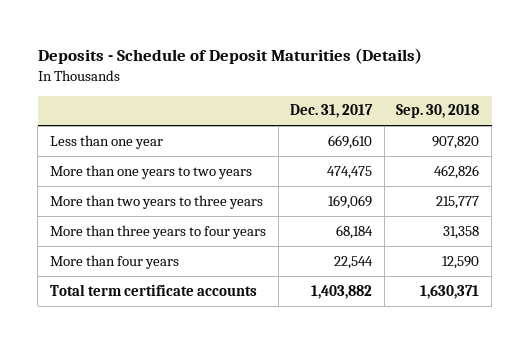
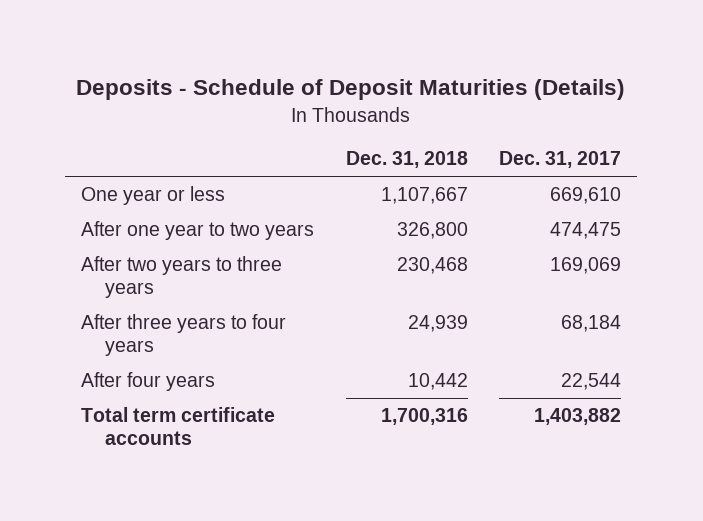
[396,104,480,119] Sep. 30, 2018 -> none
none -> [345,151,468,169] Dec. 31, 2018
[49,134,163,149] Less than one year -> [81,186,226,206] One year or less
[49,164,252,179] More than one years to two years -> [81,221,315,241] After one year to two years
[49,194,263,209] More than two years to three years -> [81,256,283,298] After two years to three years
[49,224,266,239] More than three years to four years -> [81,314,287,356] After three years to four years
[49,254,179,269] More than four years -> [81,372,216,392] After four years

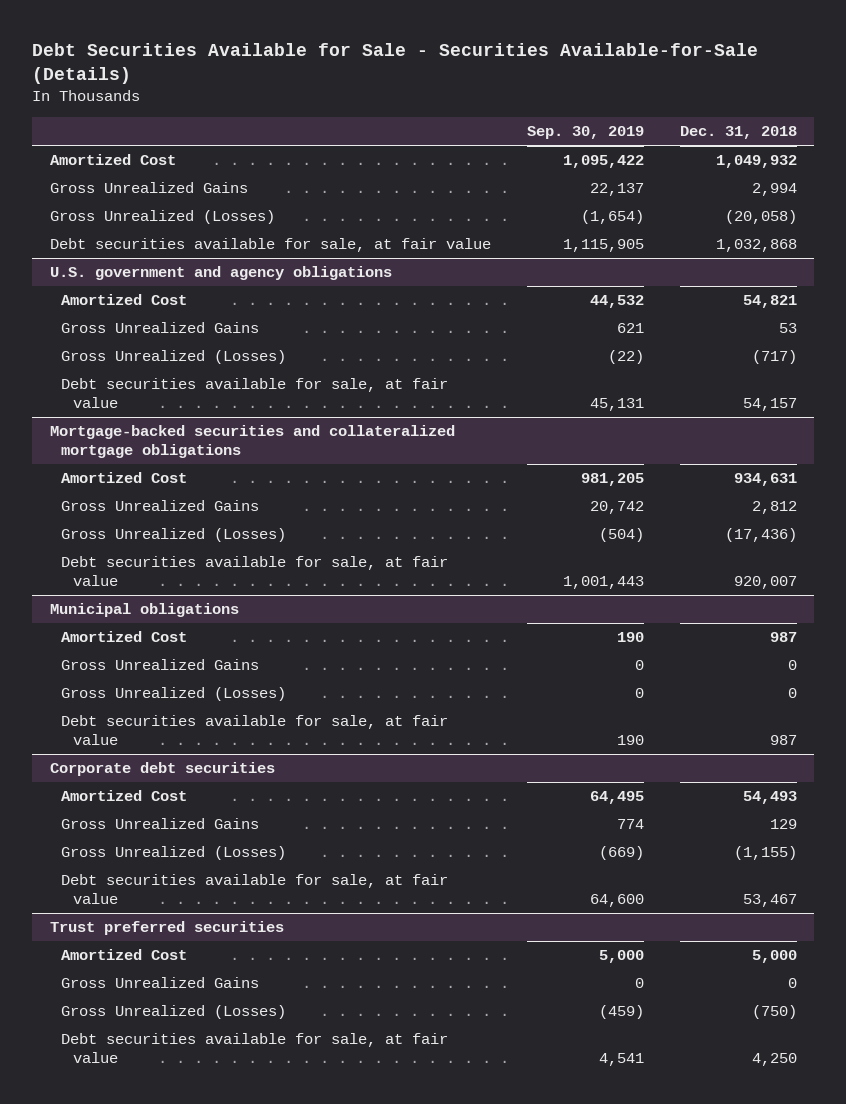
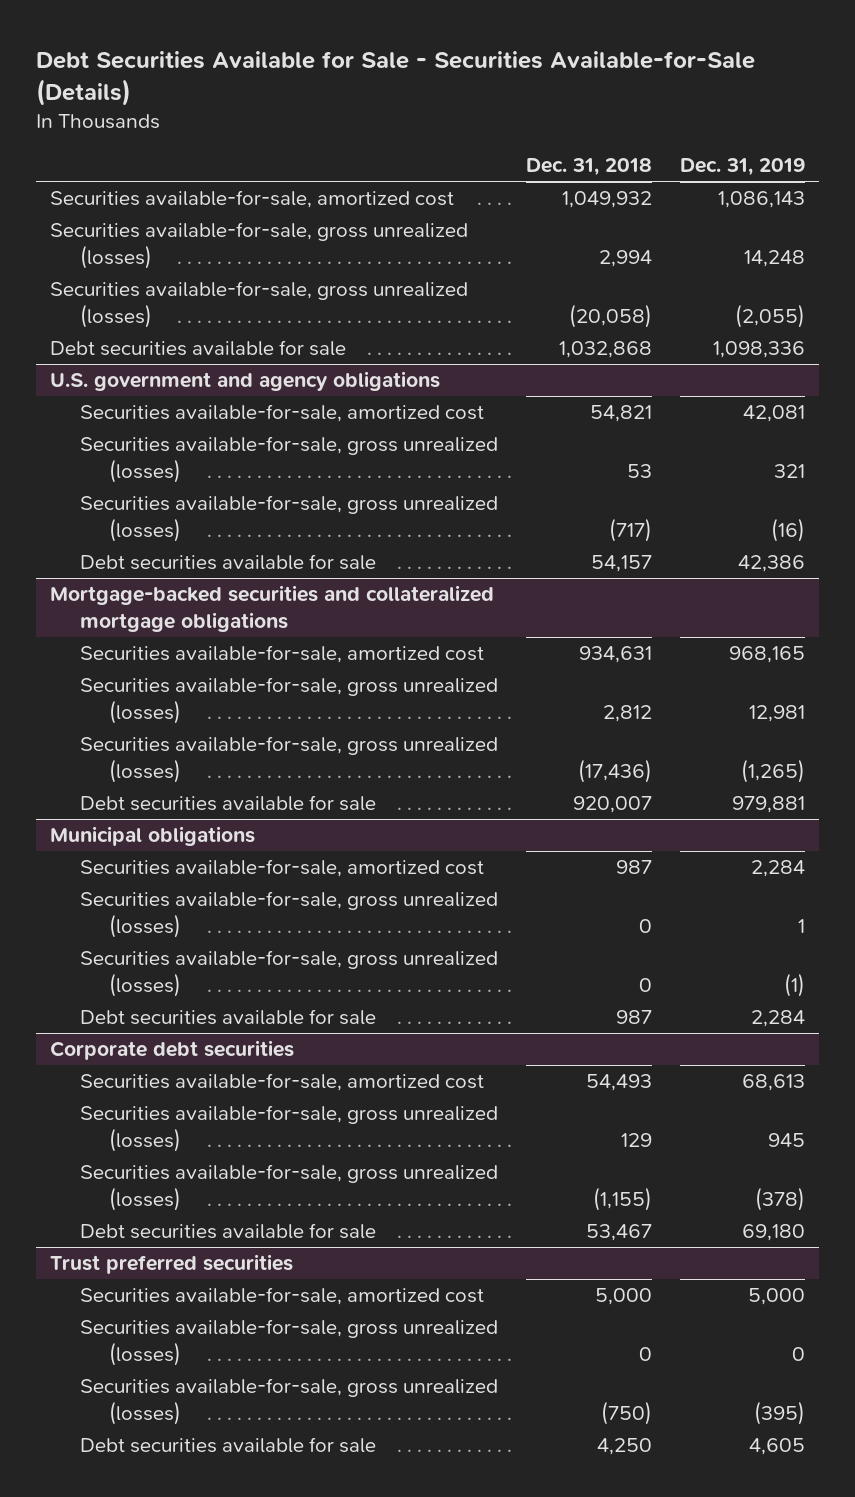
[526,126,644,140] Sep. 30, 2019 -> none
none -> [680,158,806,177] Dec. 31, 2019
[49,154,176,166] Amortized Cost -> [49,190,454,209] Securities available-for-sale, amortized cost
[49,182,248,194] Gross Unrealized Gains -> [49,222,468,269] Securities available-for-sale, gross unrealized (losses)
[49,210,275,225] Gross Unrealized (Losses) -> [49,281,468,328] Securities available-for-sale, gross unrealized (losses)
[49,238,491,253] Debt securities available for sale, at fair value -> [49,340,346,357] Debt securities available for sale
[61,294,188,306] Amortized Cost -> [79,404,484,423] Securities available-for-sale, amortized cost
[61,322,260,334] Gross Unrealized Gains -> [79,436,498,483] Securities available-for-sale, gross unrealized (losses)
[61,350,287,365] Gross Unrealized (Losses) -> [79,495,498,542] Securities available-for-sale, gross unrealized (losses)
[61,378,449,409] Debt securities available for sale, at fair value -> [79,554,376,571] Debt securities available for sale
[61,472,188,484] Amortized Cost -> [79,645,484,664] Securities available-for-sale, amortized cost
[61,500,260,512] Gross Unrealized Gains -> [79,677,498,724] Securities available-for-sale, gross unrealized (losses)
[61,528,287,543] Gross Unrealized (Losses) -> [79,736,498,783] Securities available-for-sale, gross unrealized (losses)
[61,556,449,587] Debt securities available for sale, at fair value -> [79,795,376,812] Debt securities available for sale
[61,631,188,643] Amortized Cost -> [79,859,484,878] Securities available-for-sale, amortized cost
[61,659,260,671] Gross Unrealized Gains -> [79,891,498,938] Securities available-for-sale, gross unrealized (losses)
[61,687,287,702] Gross Unrealized (Losses) -> [79,950,498,997] Securities available-for-sale, gross unrealized (losses)
[61,715,449,746] Debt securities available for sale, at fair value -> [79,1009,376,1026] Debt securities available for sale
[61,790,188,802] Amortized Cost -> [79,1073,484,1092] Securities available-for-sale, amortized cost
[61,818,260,830] Gross Unrealized Gains -> [79,1105,498,1152] Securities available-for-sale, gross unrealized (losses)
[61,846,287,861] Gross Unrealized (Losses) -> [79,1164,498,1211] Securities available-for-sale, gross unrealized (losses)
[61,874,449,905] Debt securities available for sale, at fair value -> [79,1223,376,1240] Debt securities available for sale
[61,949,188,961] Amortized Cost -> [79,1287,484,1306] Securities available-for-sale, amortized cost
[61,977,260,989] Gross Unrealized Gains -> [79,1319,498,1366] Securities available-for-sale, gross unrealized (losses)
[61,1005,287,1020] Gross Unrealized (Losses) -> [79,1378,498,1425] Securities available-for-sale, gross unrealized (losses)
[61,1033,449,1064] Debt securities available for sale, at fair value -> [79,1437,376,1454] Debt securities available for sale

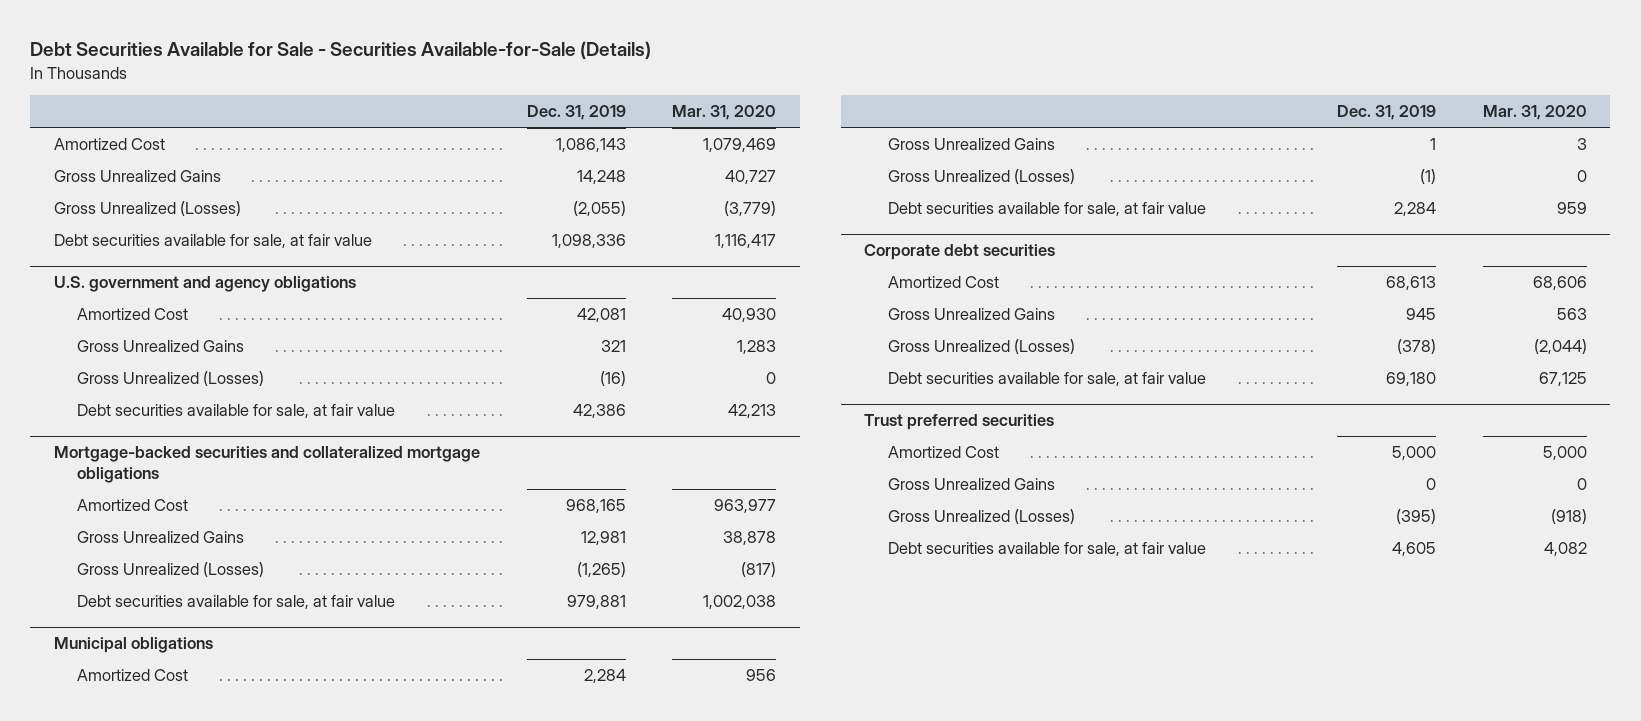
[525,158,652,177] Dec. 31, 2018 -> none
none -> [672,105,777,121] Mar. 31, 2020
[49,190,454,209] Securities available-for-sale, amortized cost -> [53,138,165,151] Amortized Cost
[49,222,468,269] Securities available-for-sale, gross unrealized (losses) -> [53,170,221,183] Gross Unrealized Gains
[49,281,468,328] Securities available-for-sale, gross unrealized (losses) -> [53,201,241,217] Gross Unrealized (Losses)
[49,340,346,357] Debt securities available for sale -> [53,234,372,249] Debt securities available for sale, at fair value
[79,404,484,423] Securities available-for-sale, amortized cost -> [77,308,189,321] Amortized Cost
[79,436,498,483] Securities available-for-sale, gross unrealized (losses) -> [77,340,245,353] Gross Unrealized Gains
[79,495,498,542] Securities available-for-sale, gross unrealized (losses) -> [77,371,265,387] Gross Unrealized (Losses)
[79,554,376,571] Debt securities available for sale -> [77,404,396,419] Debt securities available for sale, at fair value
[79,645,484,664] Securities available-for-sale, amortized cost -> [77,499,189,512] Amortized Cost
[79,677,498,724] Securities available-for-sale, gross unrealized (losses) -> [77,531,245,544] Gross Unrealized Gains
[79,736,498,783] Securities available-for-sale, gross unrealized (losses) -> [77,562,265,578] Gross Unrealized (Losses)
[79,795,376,812] Debt securities available for sale -> [77,595,396,610] Debt securities available for sale, at fair value
[79,859,484,878] Securities available-for-sale, amortized cost -> [77,669,189,682] Amortized Cost
[79,891,498,938] Securities available-for-sale, gross unrealized (losses) -> [887,138,1055,151] Gross Unrealized Gains
[79,950,498,997] Securities available-for-sale, gross unrealized (losses) -> [887,169,1075,185] Gross Unrealized (Losses)
[79,1009,376,1026] Debt securities available for sale -> [887,202,1206,217] Debt securities available for sale, at fair value
[79,1073,484,1092] Securities available-for-sale, amortized cost -> [887,276,999,289] Amortized Cost
[79,1105,498,1152] Securities available-for-sale, gross unrealized (losses) -> [887,308,1055,321] Gross Unrealized Gains
[79,1164,498,1211] Securities available-for-sale, gross unrealized (losses) -> [887,339,1075,355] Gross Unrealized (Losses)
[79,1223,376,1240] Debt securities available for sale -> [887,372,1206,387] Debt securities available for sale, at fair value
[79,1287,484,1306] Securities available-for-sale, amortized cost -> [887,446,999,459] Amortized Cost
[79,1319,498,1366] Securities available-for-sale, gross unrealized (losses) -> [887,478,1055,491] Gross Unrealized Gains
[79,1378,498,1425] Securities available-for-sale, gross unrealized (losses) -> [887,509,1075,525] Gross Unrealized (Losses)
[79,1437,376,1454] Debt securities available for sale -> [887,542,1206,557] Debt securities available for sale, at fair value

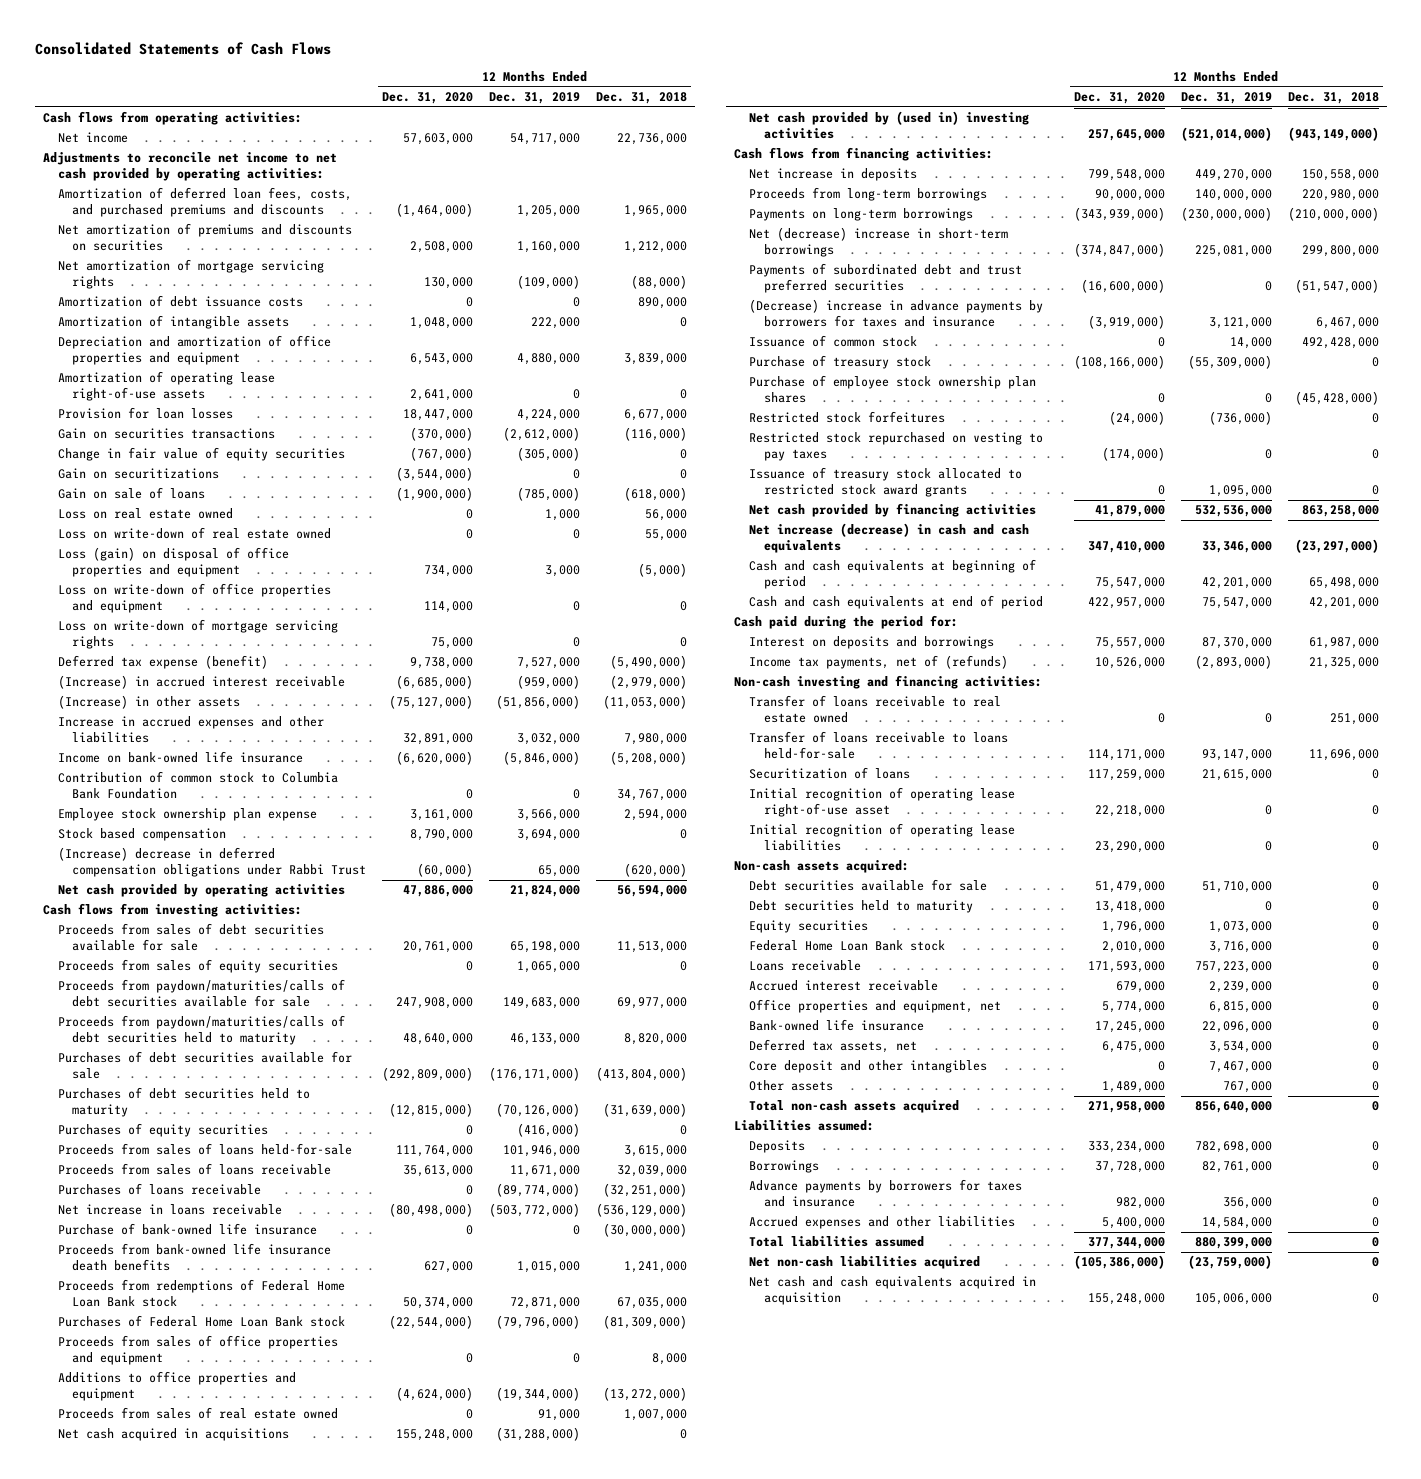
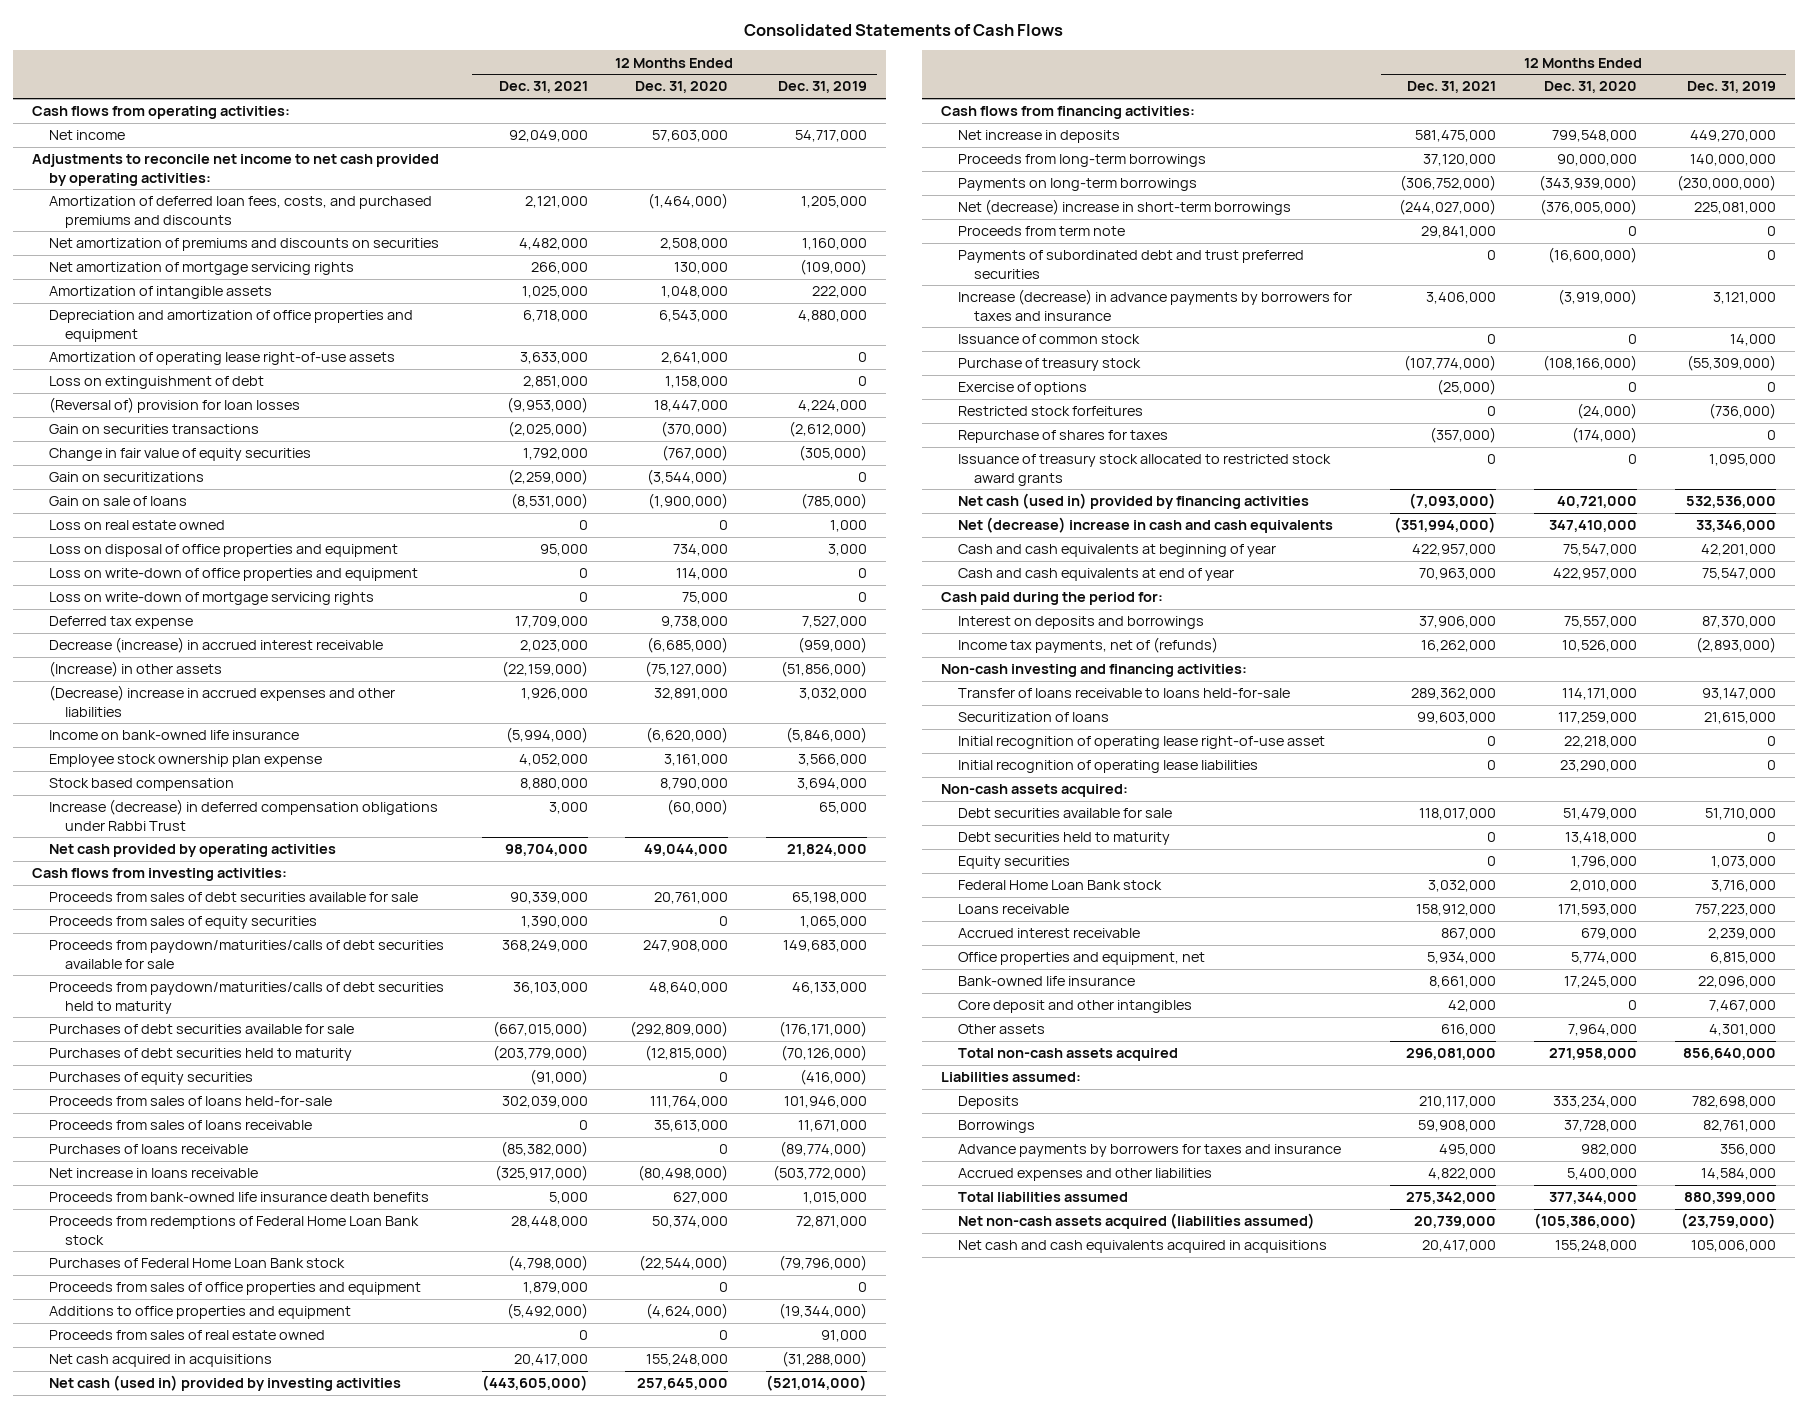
[596,92,688,105] Dec. 31, 2018 -> none
none -> [498,81,588,94] Dec. 31, 2021
[57,295,303,308] Amortization of debt issuance costs -> none
none -> [48,376,264,390] Loss on extinguishment of debt
[57,407,233,420] Provision for loan losses -> [48,397,300,414] (Reversal of) provision for loan losses
[57,527,331,540] Loss on write-down of real estate owned -> none
[57,547,289,577] Loss (gain) on disposal of office properties and equipment -> [48,544,398,558] Loss on disposal of office properties and equipment
[57,655,268,670] Deferred tax expense (benefit) -> [48,616,193,630] Deferred tax expense
[57,675,345,690] (Increase) in accrued interest receivable -> [48,637,383,654] Decrease (increase) in accrued interest receivable
[57,716,324,743] Increase in accrued expenses and other liabilities -> [48,685,395,717] (Decrease) increase in accrued expenses and other liabilities
[57,771,338,799] Contribution of common stock to Columbia Bank Foundation -> none
[57,847,367,877] (Increase) decrease in deferred compensation obligations under Rabbi Trust -> [48,799,438,831] Increase (decrease) in deferred compensation obligations under Rabbi Trust
[403,885,474,898] 47,886,000 -> [644,844,729,857] 49,044,000
[57,1223,317,1236] Purchase of bank-owned life insurance -> none
[749,111,1030,139] Net cash provided by (used in) investing activities -> [48,1375,401,1392] Net cash (used in) provided by investing activities
[1073,242,1165,257] (374,847,000) -> [1540,199,1638,216] (376,005,000)
none -> [957,226,1125,237] Proceeds from term note
[749,299,1044,327] (Decrease) increase in advance payments by borrowers for taxes and insurance -> [957,289,1352,321] Increase (decrease) in advance payments by borrowers for taxes and insurance
[749,375,1037,403] Purchase of employee stock ownership plan shares -> none
none -> [957,382,1087,396] Exercise of options
[749,432,1044,461] Restricted stock repurchased on vesting to pay taxes -> [957,430,1168,444] Repurchase of shares for taxes
[749,503,1037,518] Net cash provided by financing activities -> [957,493,1309,510] Net cash (used in) provided by financing activities
[1094,505,1165,518] 41,879,000 -> [1557,496,1638,509] 40,721,000
[749,523,1030,553] Net increase (decrease) in cash and cash equivalents -> [957,517,1333,534] Net (decrease) increase in cash and cash equivalents
[749,559,1037,589] Cash and cash equivalents at beginning of period -> [957,544,1276,558] Cash and cash equivalents at beginning of year
[749,595,1044,610] Cash and cash equivalents at end of period -> [957,568,1234,582] Cash and cash equivalents at end of year
[749,695,1002,723] Transfer of loans receivable to real estate owned -> none
[749,1039,918,1054] Deferred tax assets, net -> none
[1101,1081,1165,1094] 1,489,000 -> [1568,1024,1638,1037] 7,964,000
[1222,1081,1272,1094] 767,000 -> [1709,1024,1777,1037] 4,301,000
[749,1256,981,1270] Net non-cash liabilities acquired -> [957,1213,1315,1230] Net non-cash assets acquired (liabilities assumed)
[749,1276,1037,1305] Net cash and cash equivalents acquired in acquisition -> [957,1240,1327,1254] Net cash and cash equivalents acquired in acquisitions

